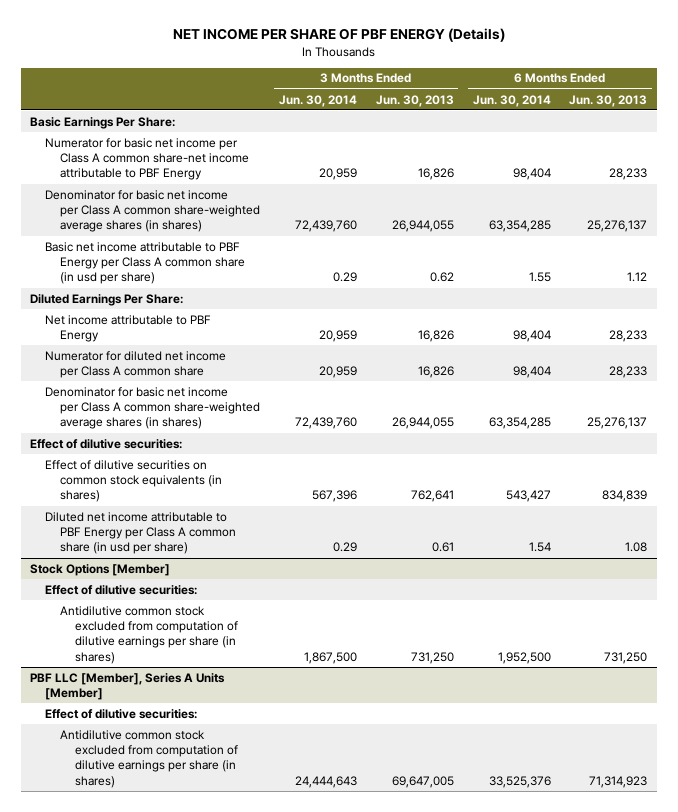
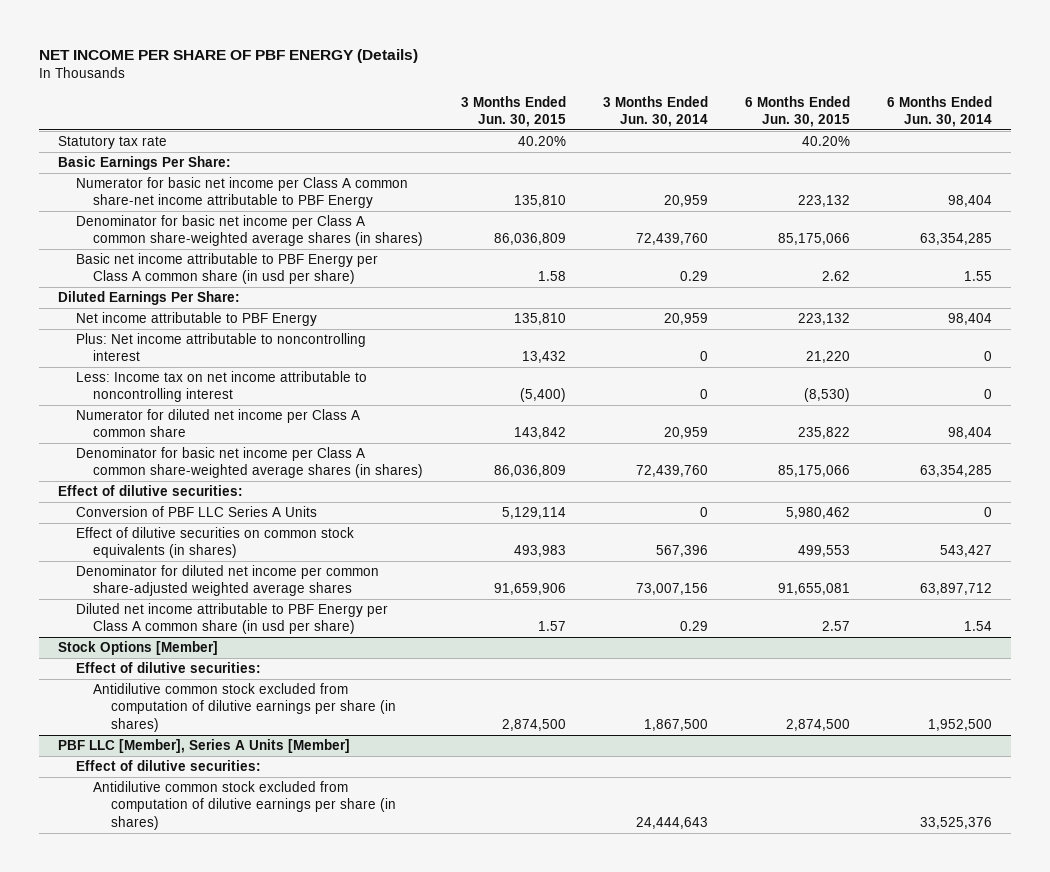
[375,94,454,107] Jun. 30, 2013 -> none
[569,94,648,107] Jun. 30, 2013 -> none
none -> [460,95,566,127] 3 Months Ended Jun. 30, 2015
none -> [745,95,851,127] 6 Months Ended Jun. 30, 2015
none -> [57,136,167,150] Statutory tax rate
none -> [75,333,366,362] Plus: Net income attributable to noncontrolling interest
none -> [75,371,367,403] Less: Income tax on net income attributable to noncontrolling interest
none -> [75,506,317,518] Conversion of PBF LLC Series A Units
none -> [75,565,379,597] Denominator for diluted net income per common share-adjusted weighted average shares

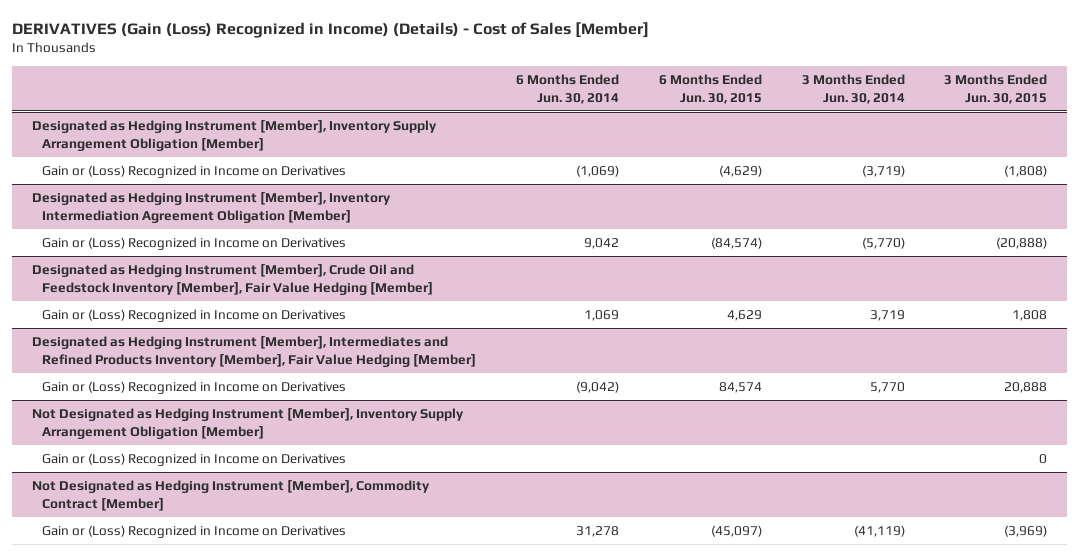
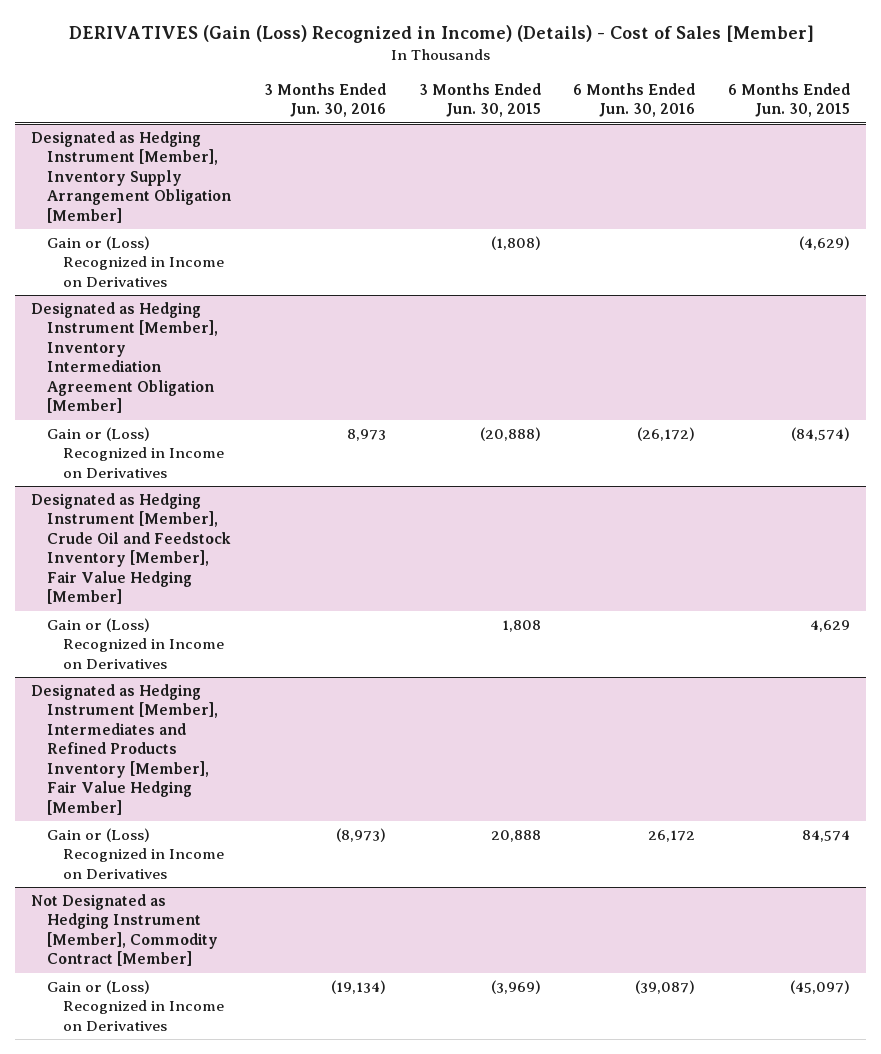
[516,73,620,104] 6 Months Ended Jun. 30, 2014 -> none
[801,73,905,104] 3 Months Ended Jun. 30, 2014 -> none
none -> [263,82,386,118] 3 Months Ended Jun. 30, 2016
none -> [573,82,696,118] 6 Months Ended Jun. 30, 2016
[32,408,465,439] Not Designated as Hedging Instrument [Member], Inventory Supply Arrangement Obligation [Member] -> none
[42,453,347,467] Gain or (Loss) Recognized in Income on Derivatives -> none

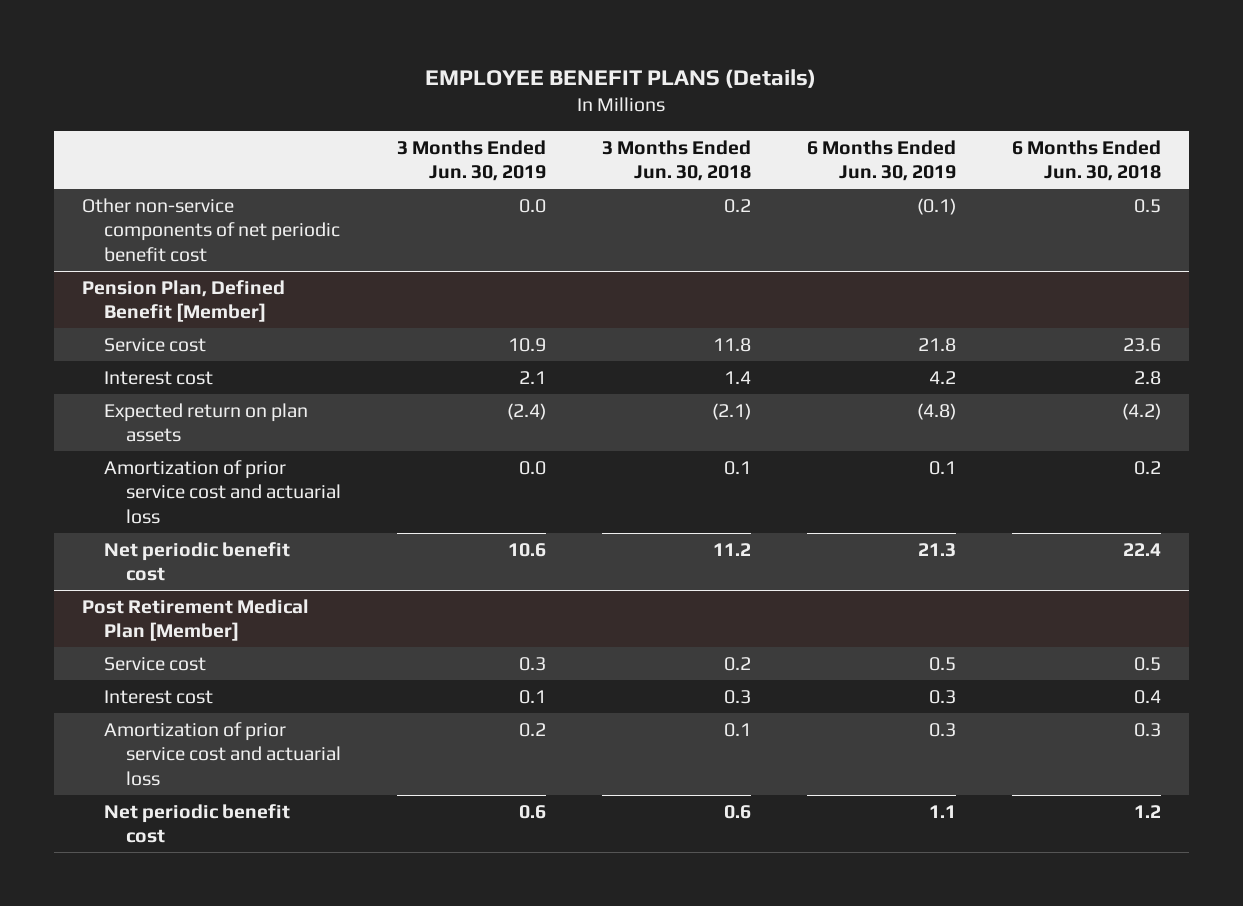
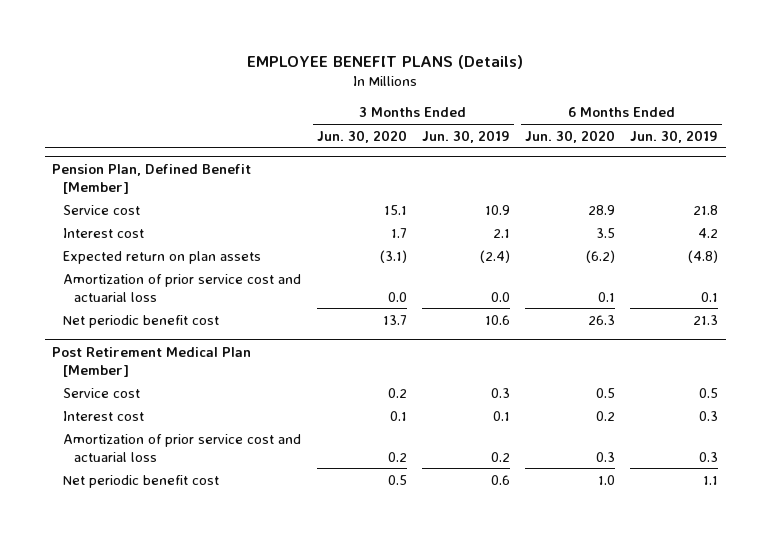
[602,139,752,182] 3 Months Ended Jun. 30, 2018 -> none
[1011,139,1161,182] 6 Months Ended Jun. 30, 2018 -> none
none -> [316,129,407,143] Jun. 30, 2020
none -> [525,129,616,143] Jun. 30, 2020
[81,197,341,262] Other non-service components of net periodic benefit cost -> none

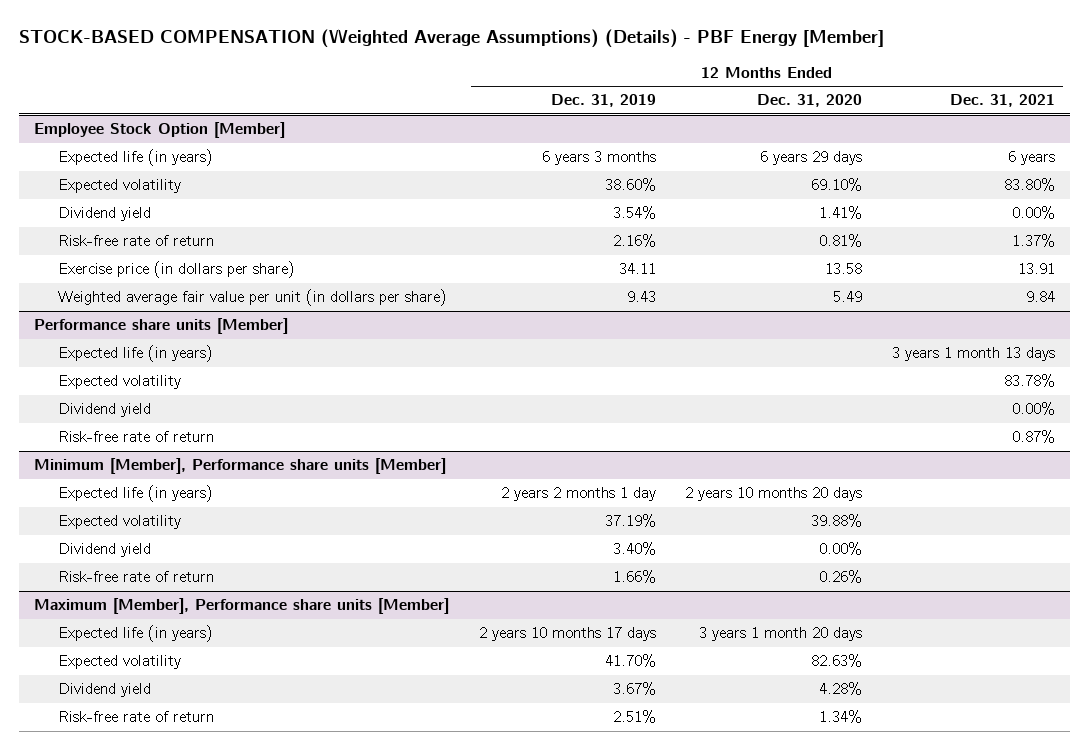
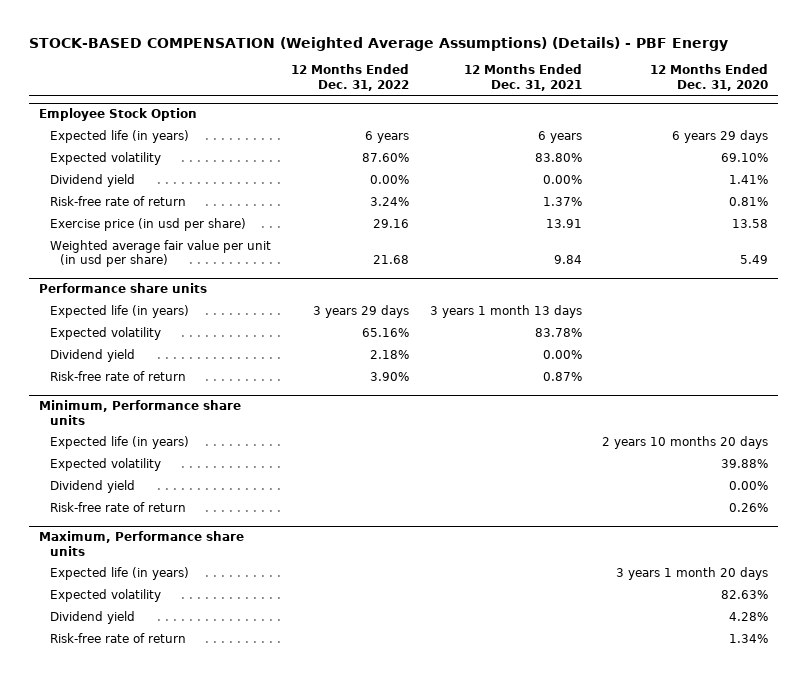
[18,27,884,48] STOCK-BASED COMPENSATION (Weighted Average Assumptions) (Details) - PBF Energy [Member] -> [29,36,729,51] STOCK-BASED COMPENSATION (Weighted Average Assumptions) (Details) - PBF Energy
[550,94,656,108] Dec. 31, 2019 -> none
none -> [291,64,410,91] 12 Months Ended Dec. 31, 2022
[33,122,285,139] Employee Stock Option [Member] -> [39,108,198,122] Employee Stock Option
[57,261,295,279] Exercise price (in dollars per share) -> [49,218,246,232] Exercise price (in usd per share)
[57,289,447,307] Weighted average fair value per unit (in dollars per share) -> [49,240,271,268] Weighted average fair value per unit (in usd per share)
[33,318,288,335] Performance share units [Member] -> [39,283,208,294] Performance share units
[33,458,446,475] Minimum [Member], Performance share units [Member] -> [39,400,242,425] Minimum, Performance share units
[33,598,449,615] Maximum [Member], Performance share units [Member] -> [39,531,245,556] Maximum, Performance share units

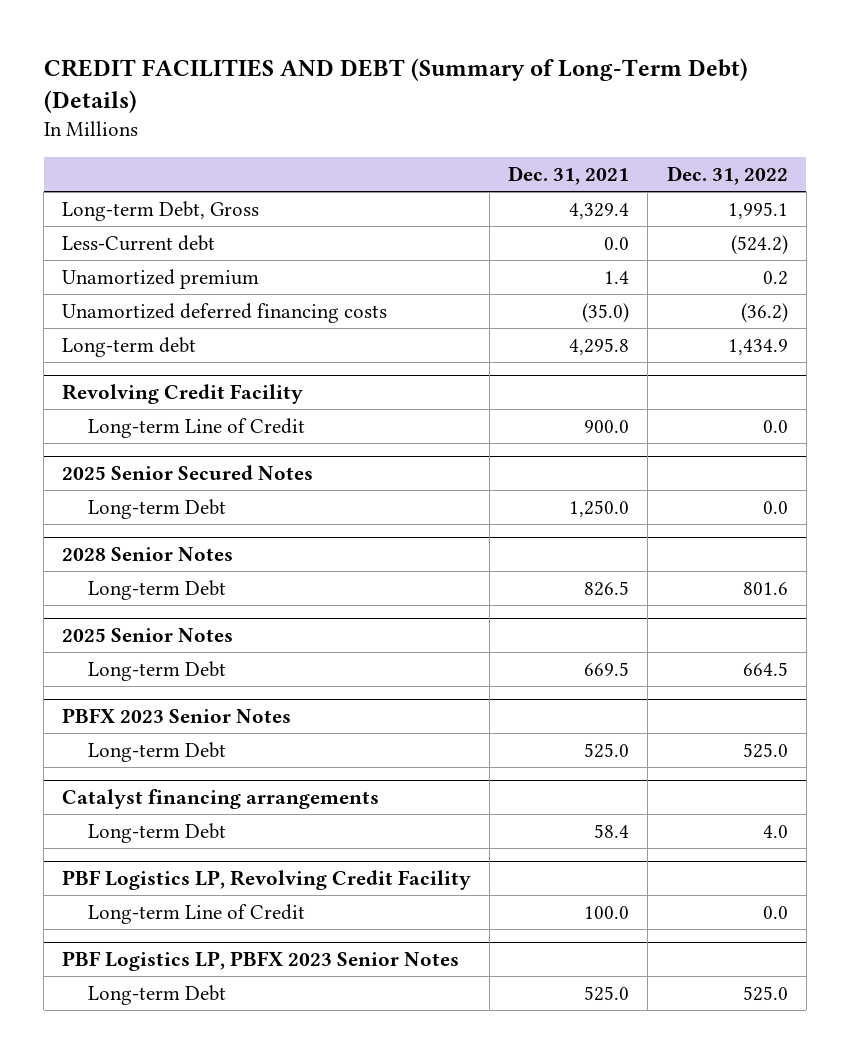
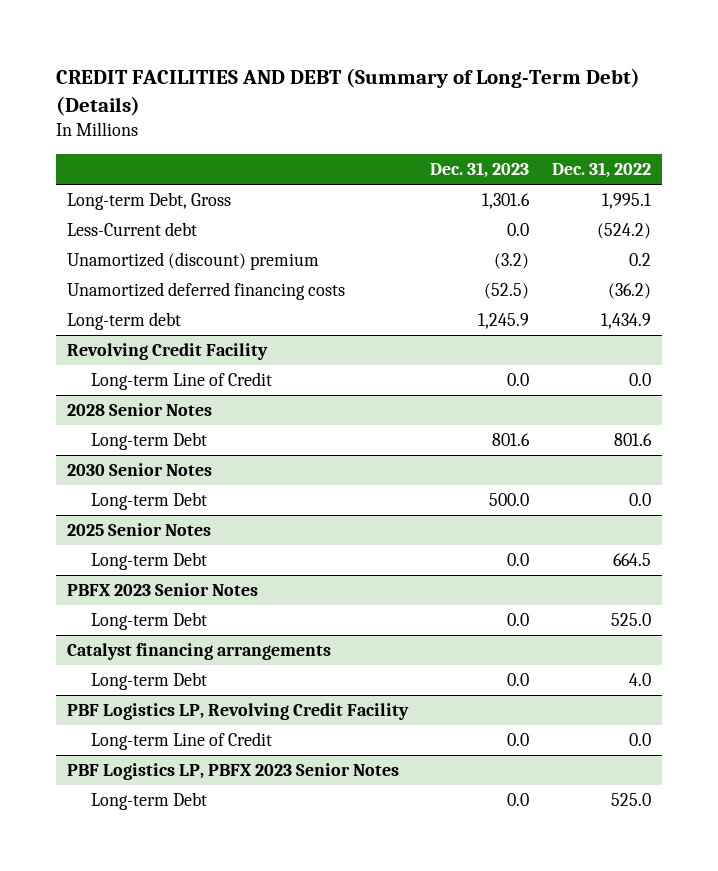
[508,166,630,186] Dec. 31, 2021 -> none
none -> [430,162,530,179] Dec. 31, 2023
[62,268,260,289] Unamortized premium -> [66,252,319,271] Unamortized (discount) premium
[62,464,314,480] 2025 Senior Secured Notes -> none
[87,498,226,519] Long-term Debt -> none
none -> [66,463,212,477] 2030 Senior Notes
none -> [91,492,208,511] Long-term Debt

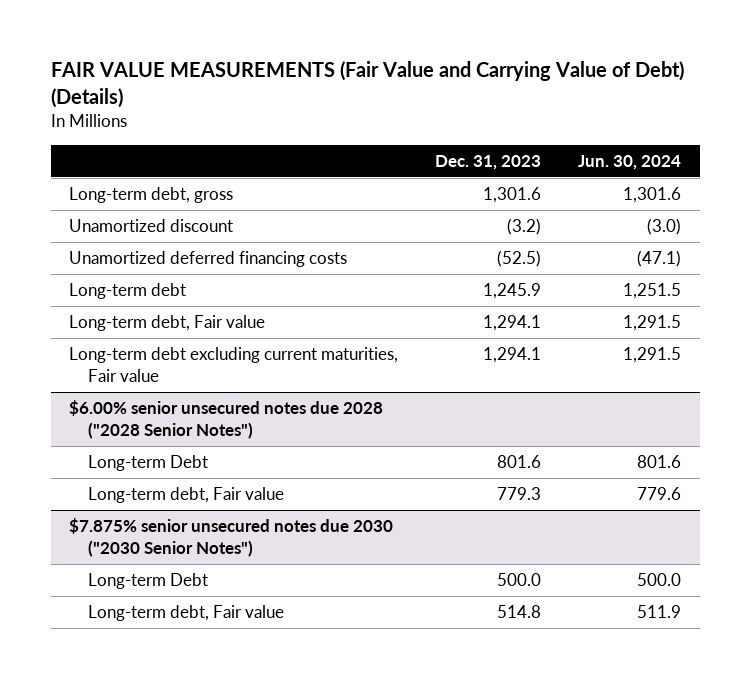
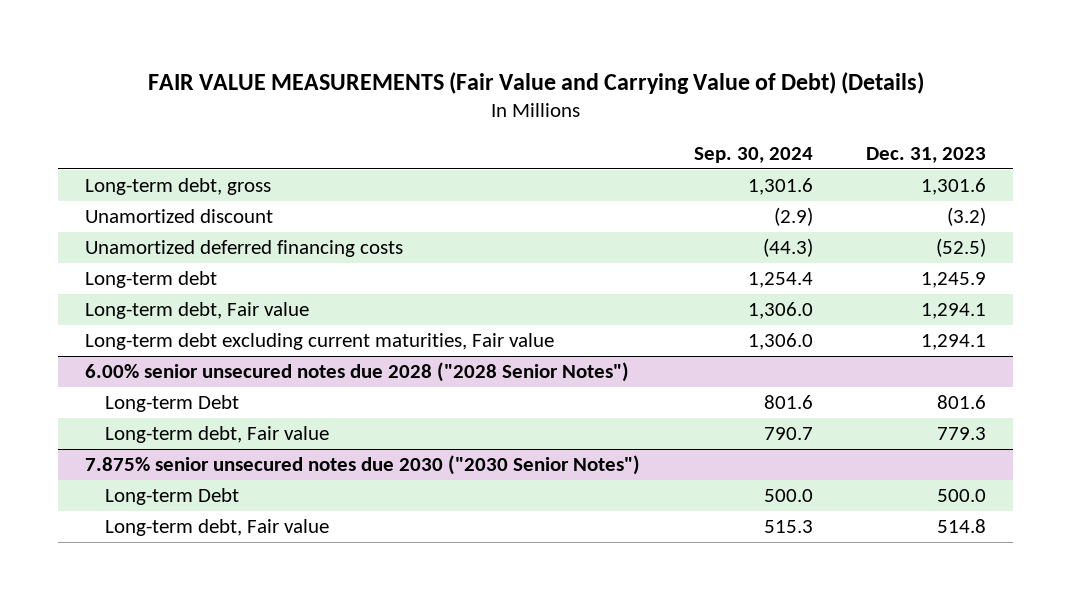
[578,154,682,170] Jun. 30, 2024 -> none
none -> [693,146,813,163] Sep. 30, 2024
[69,400,384,439] $6.00% senior unsecured notes due 2028 ("2028 Senior Notes") -> [85,362,630,383] 6.00% senior unsecured notes due 2028 ("2028 Senior Notes")
[69,518,394,557] $7.875% senior unsecured notes due 2030 ("2030 Senior Notes") -> [85,455,641,476] 7.875% senior unsecured notes due 2030 ("2030 Senior Notes")

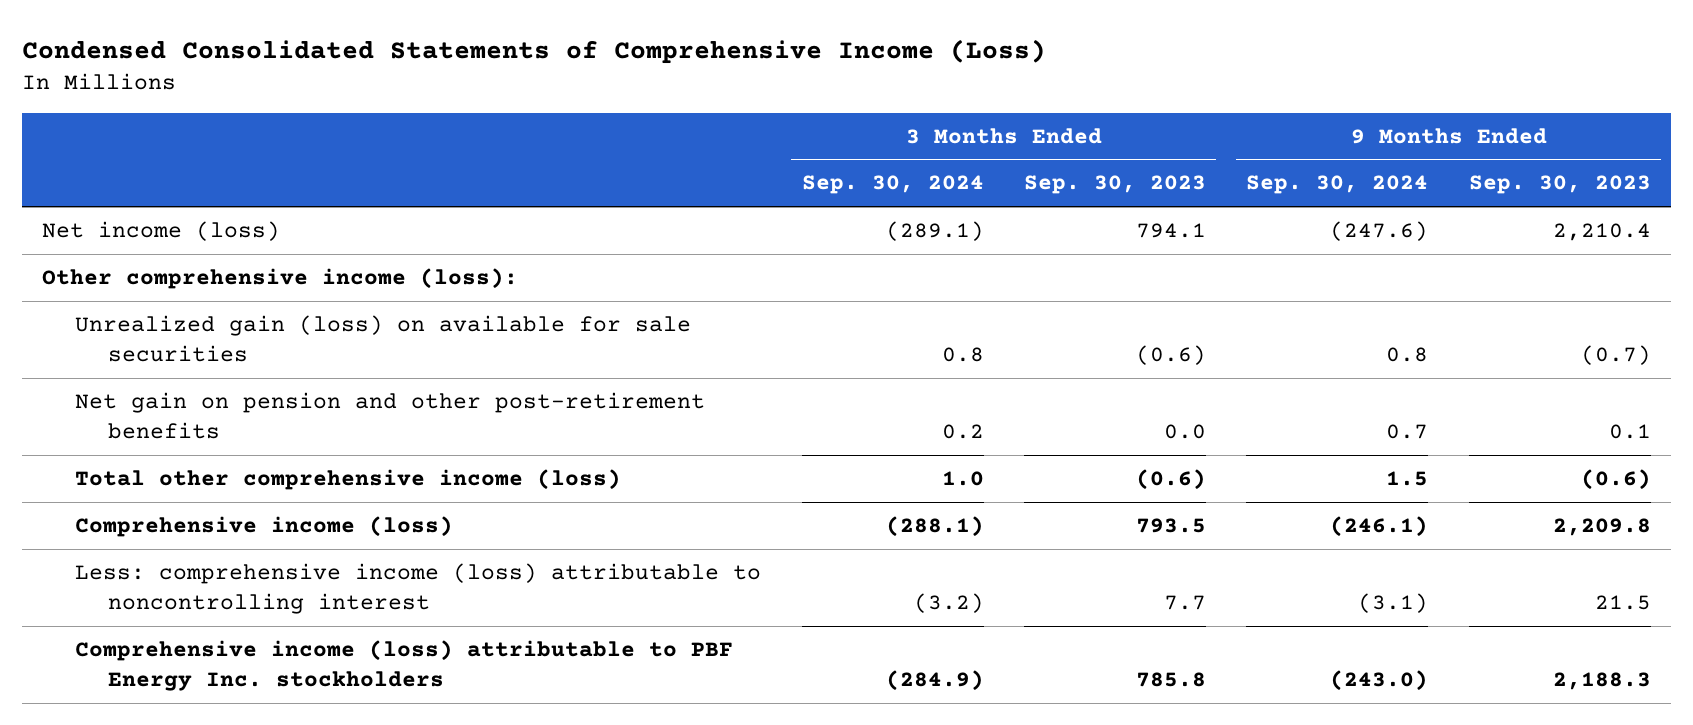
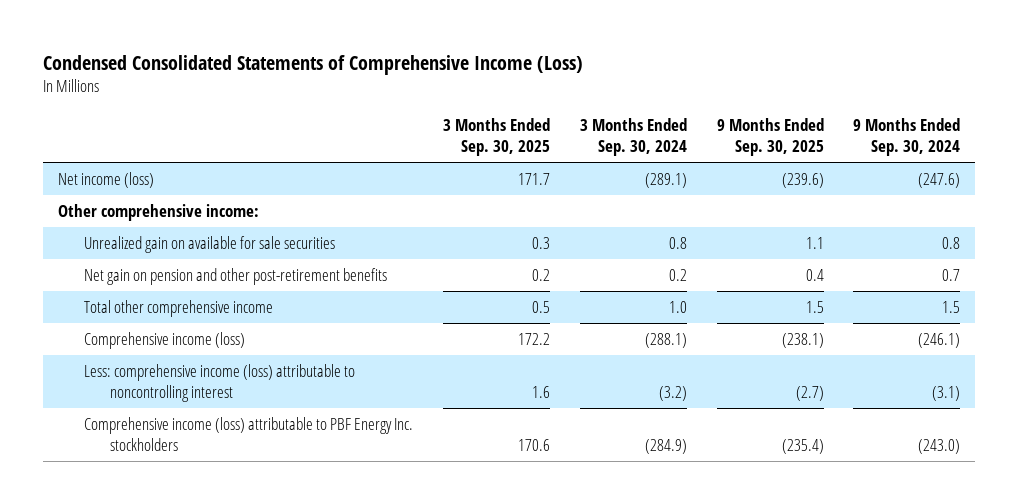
[1023,175,1206,195] Sep. 30, 2023 -> none
[1468,175,1651,195] Sep. 30, 2023 -> none
none -> [442,117,550,157] 3 Months Ended Sep. 30, 2025
none -> [716,117,824,157] 9 Months Ended Sep. 30, 2025
[42,268,519,290] Other comprehensive income (loss): -> [58,203,260,221] Other comprehensive income:
[75,315,692,363] Unrealized gain (loss) on available for sale securities -> [84,235,336,253] Unrealized gain on available for sale securities
[75,469,622,491] Total other comprehensive income (loss) -> [84,299,274,317] Total other comprehensive income

